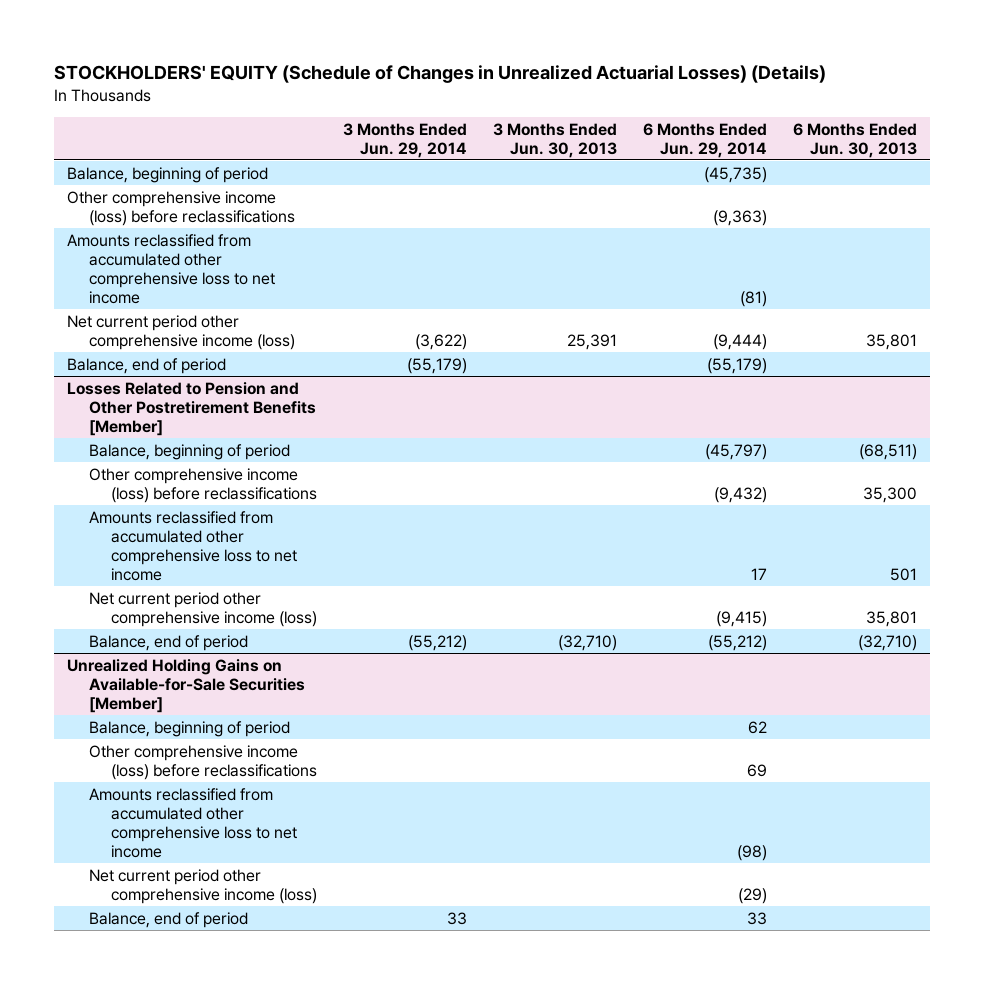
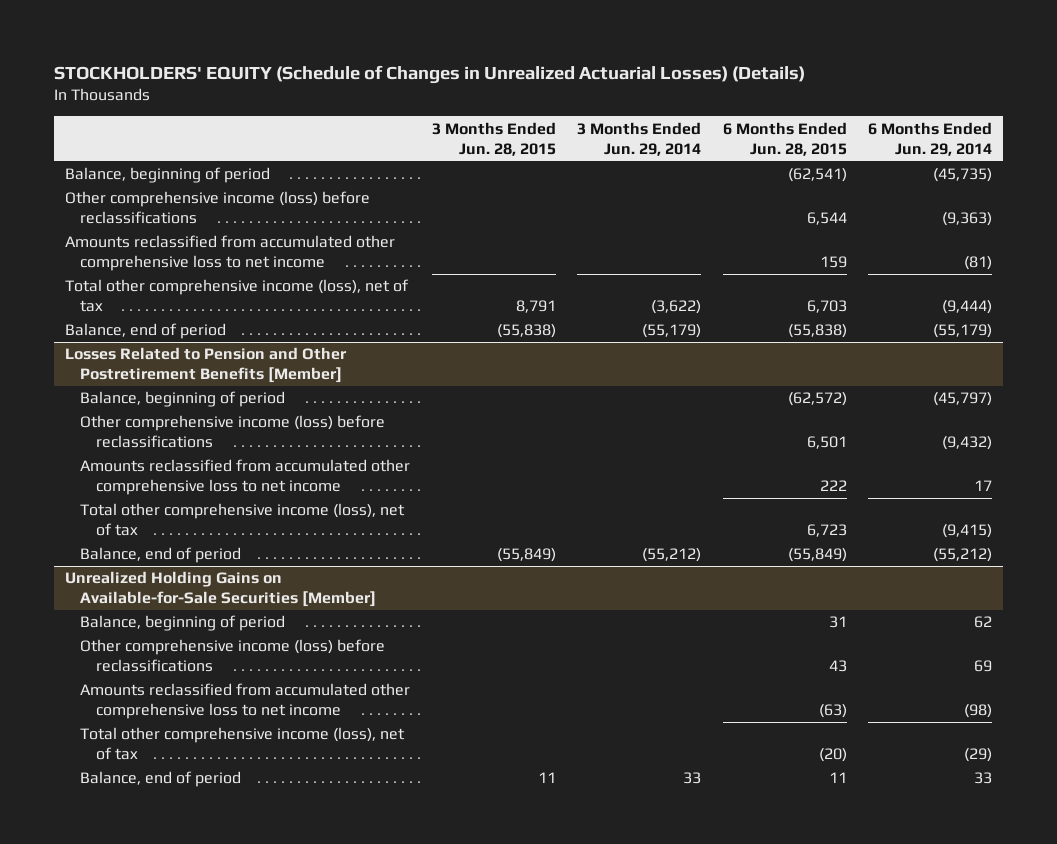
[493,122,618,158] 3 Months Ended Jun. 30, 2013 -> none
[792,122,917,158] 6 Months Ended Jun. 30, 2013 -> none
none -> [431,121,556,156] 3 Months Ended Jun. 28, 2015
none -> [722,121,847,156] 6 Months Ended Jun. 28, 2015
[67,314,296,350] Net current period other comprehensive income (loss) -> [64,279,409,313] Total other comprehensive income (loss), net of tax
[89,591,318,627] Net current period other comprehensive income (loss) -> [80,503,406,537] Total other comprehensive income (loss), net of tax
[89,868,318,904] Net current period other comprehensive income (loss) -> [80,727,406,761] Total other comprehensive income (loss), net of tax

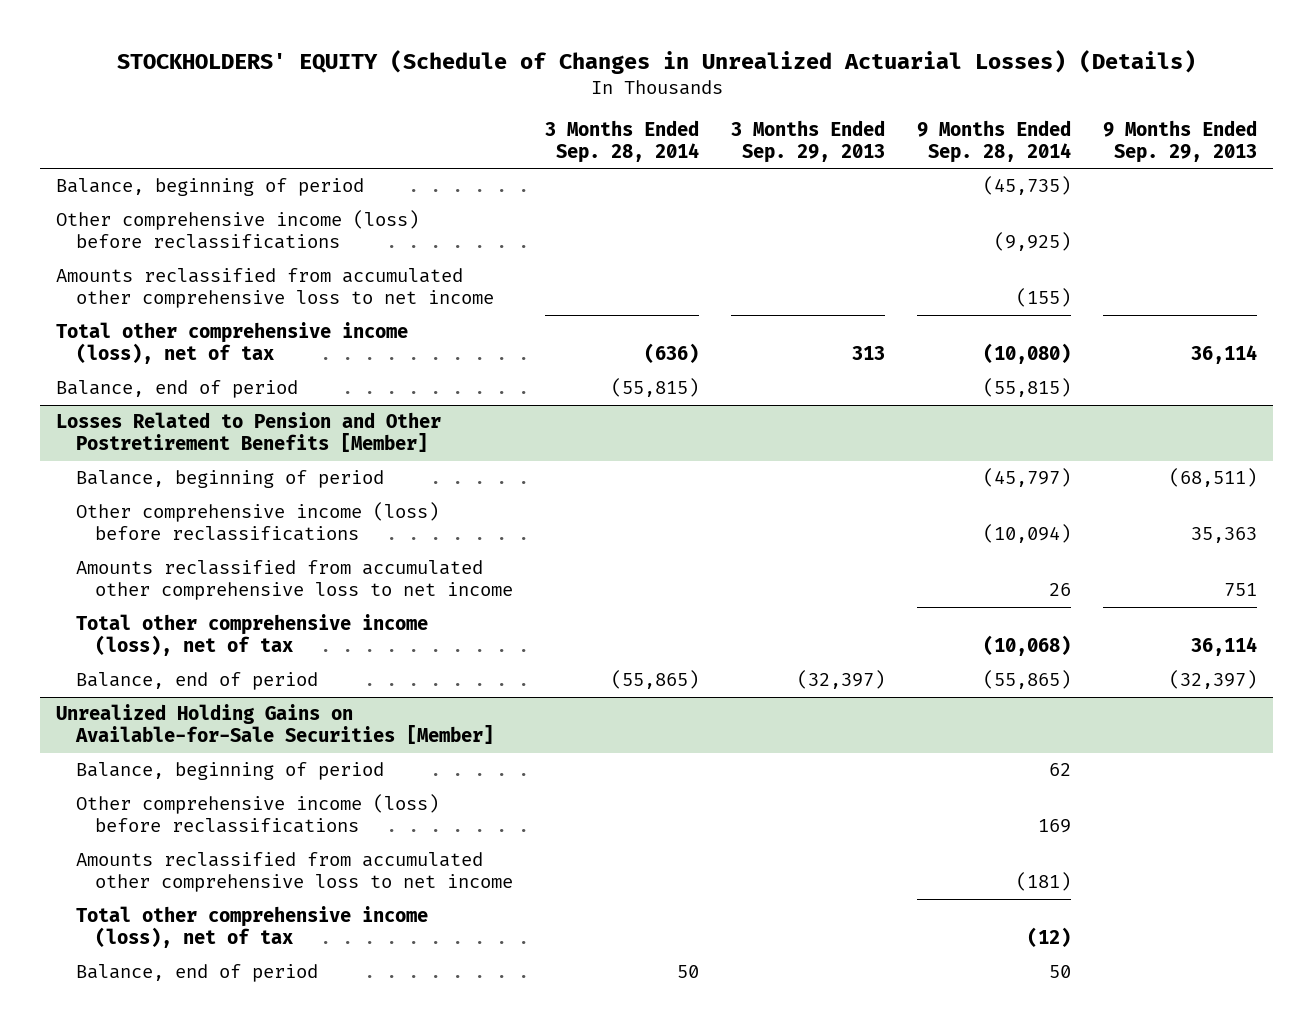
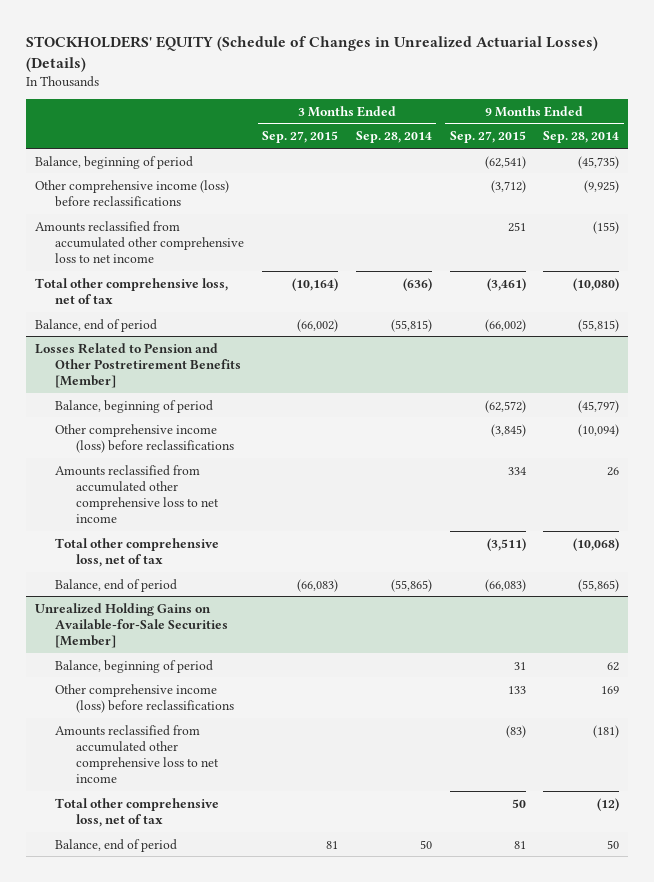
[731,119,886,163] 3 Months Ended Sep. 29, 2013 -> none
[1103,119,1258,163] 9 Months Ended Sep. 29, 2013 -> none
none -> [262,131,339,144] Sep. 27, 2015
none -> [449,131,526,144] Sep. 27, 2015
[56,322,409,365] Total other comprehensive income (loss), net of tax -> [34,277,228,304] Total other comprehensive loss, net of tax
[75,614,428,657] Total other comprehensive income (loss), net of tax -> [55,537,220,567] Total other comprehensive loss, net of tax
[75,906,428,949] Total other comprehensive income (loss), net of tax -> [55,797,220,827] Total other comprehensive loss, net of tax

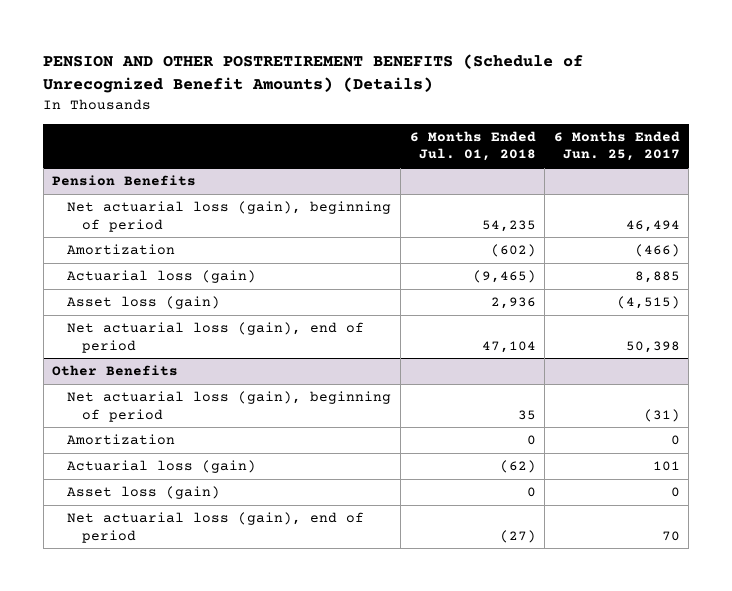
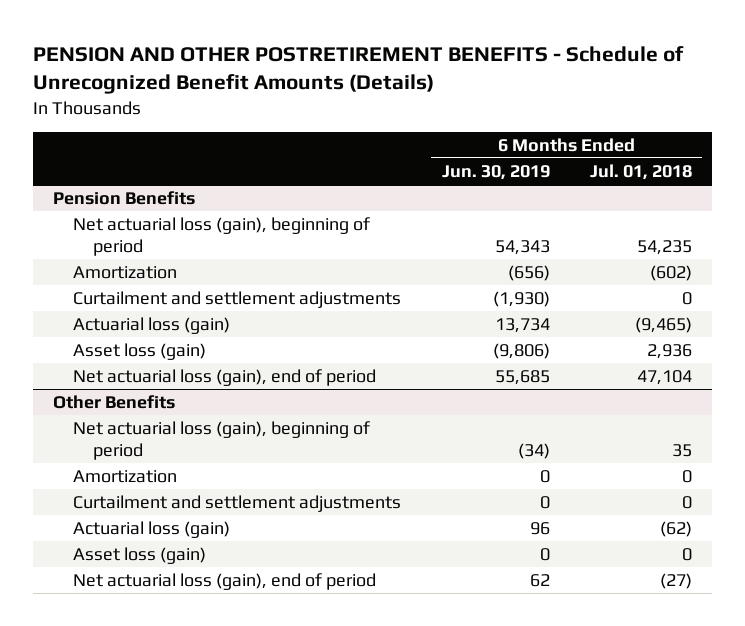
[43,54,584,94] PENSION AND OTHER POSTRETIREMENT BENEFITS (Schedule of Unrecognized Benefit Amounts) (Details) -> [32,45,684,95] PENSION AND OTHER POSTRETIREMENT BENEFITS - Schedule of Unrecognized Benefit Amounts (Details)
[553,131,680,162] 6 Months Ended Jun. 25, 2017 -> none
none -> [441,165,550,181] Jun. 30, 2019
none -> [73,291,402,309] Curtailment and settlement adjustments
none -> [73,495,402,513] Curtailment and settlement adjustments

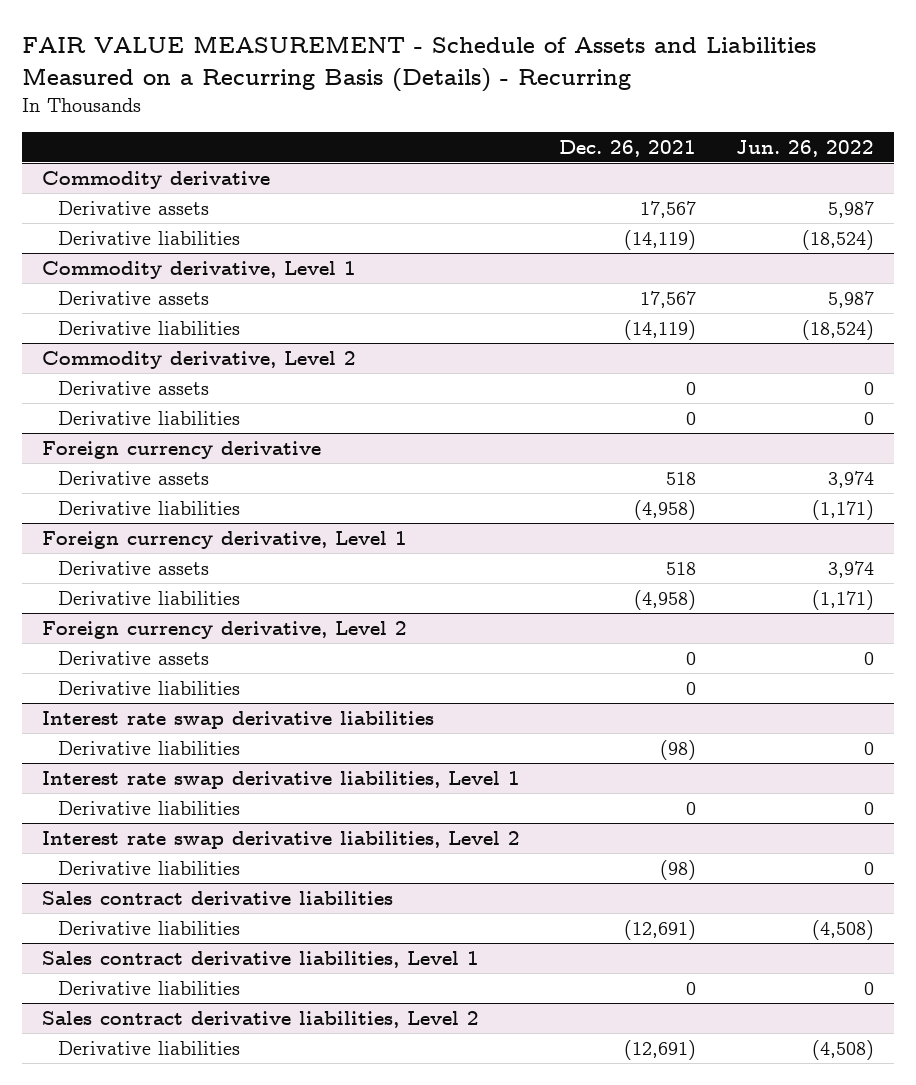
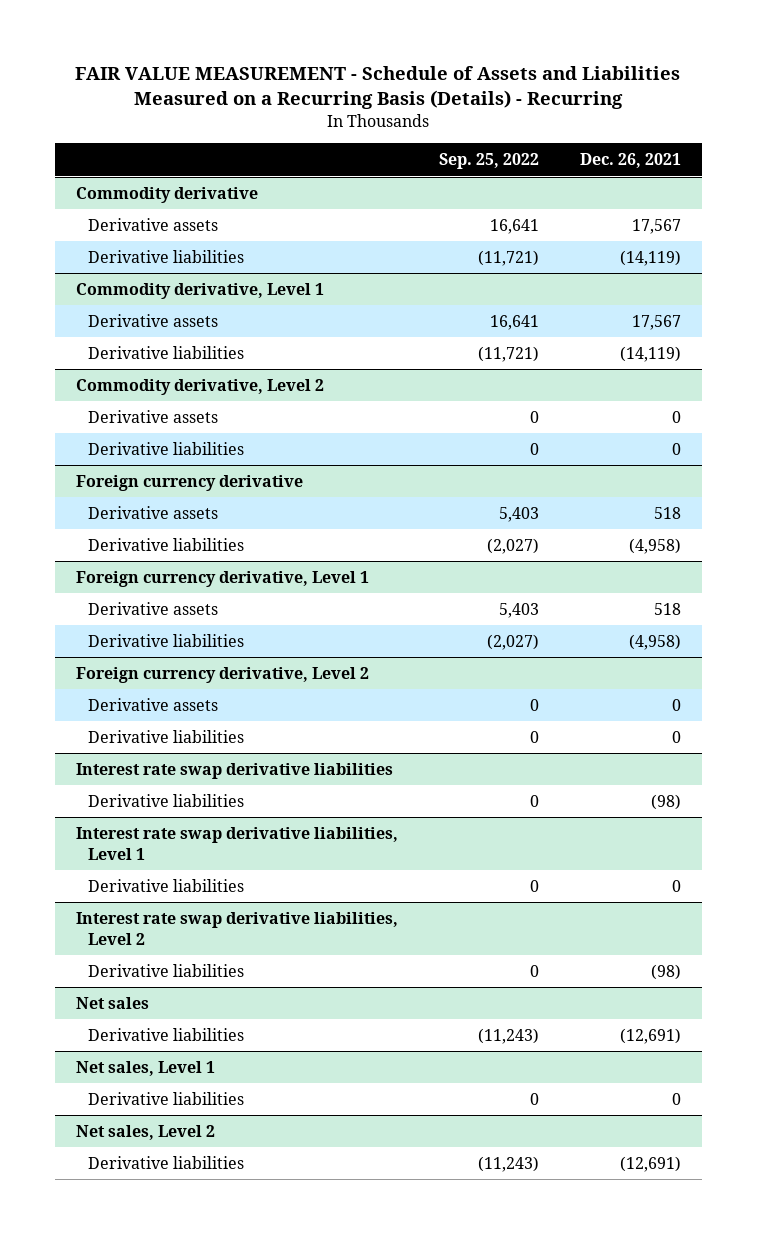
[735,140,874,158] Jun. 26, 2022 -> none
none -> [438,153,539,170] Sep. 25, 2022
[41,890,393,905] Sales contract derivative liabilities -> [75,997,149,1010] Net sales
[41,950,479,968] Sales contract derivative liabilities, Level 1 -> none
none -> [75,1061,215,1077] Net sales, Level 1
[41,1010,479,1028] Sales contract derivative liabilities, Level 2 -> none
none -> [75,1125,215,1141] Net sales, Level 2

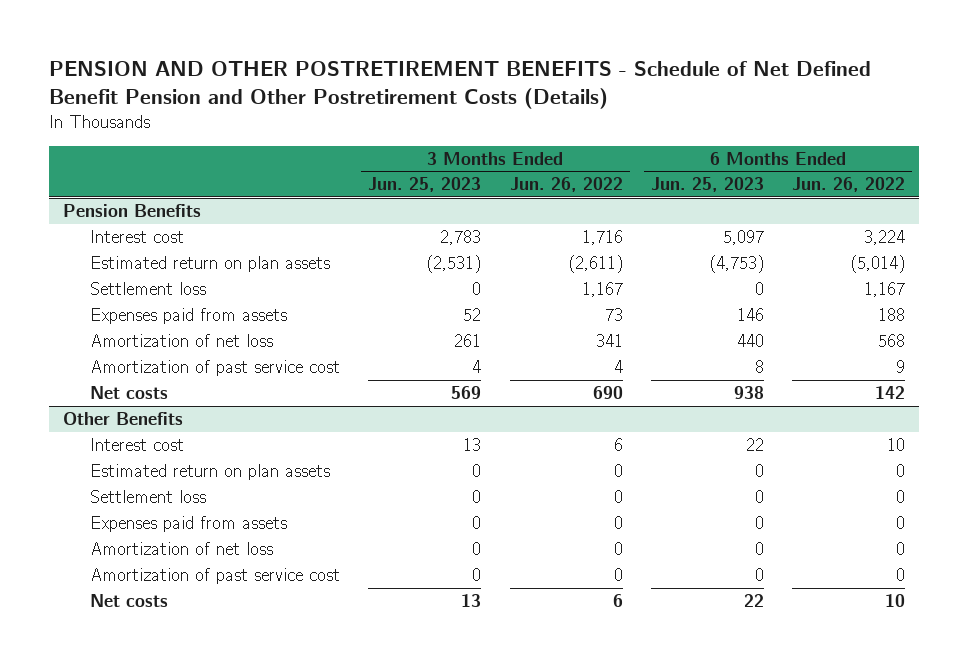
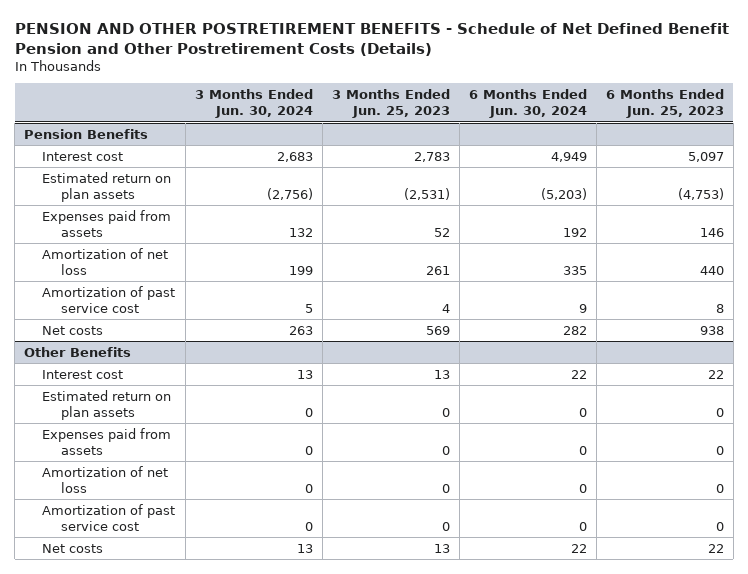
[509,177,623,193] Jun. 26, 2022 -> none
[792,177,906,193] Jun. 26, 2022 -> none
none -> [194,89,313,119] 3 Months Ended Jun. 30, 2024
none -> [468,89,587,119] 6 Months Ended Jun. 30, 2024
[89,281,206,295] Settlement loss -> none
[89,489,206,503] Settlement loss -> none

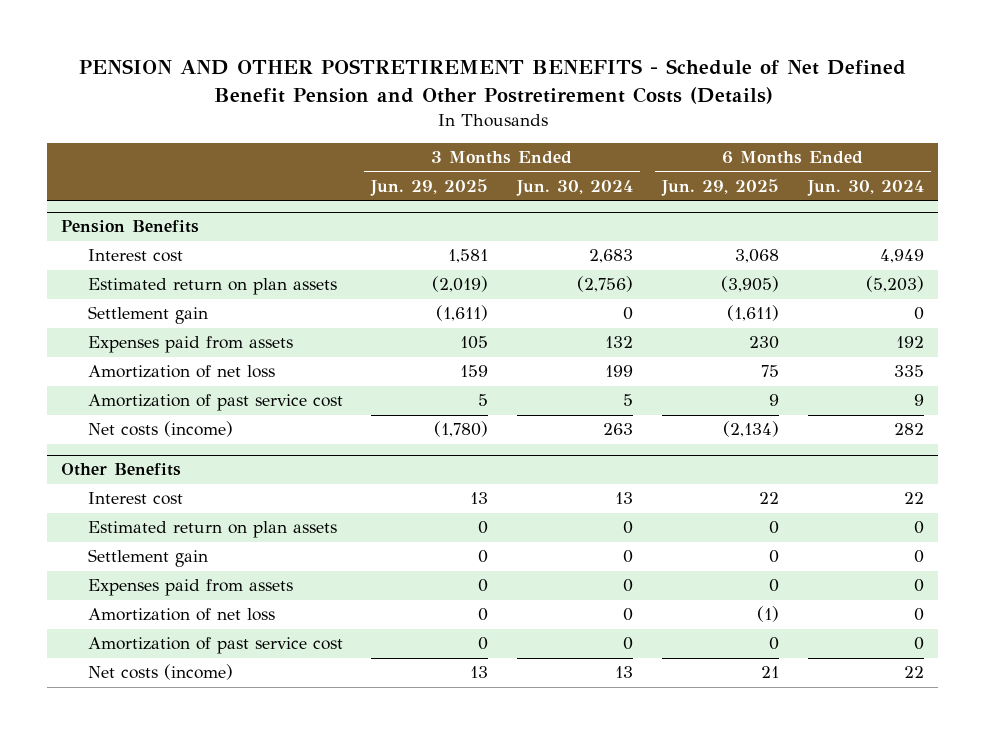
[331,89,450,119] 3 Months Ended Jun. 25, 2023 -> none
[605,89,724,119] 6 Months Ended Jun. 25, 2023 -> none
none -> [370,179,489,197] Jun. 29, 2025
none -> [661,179,780,197] Jun. 29, 2025
none -> [87,306,208,325] Settlement gain
[42,325,104,335] Net costs -> [87,421,233,438] Net costs (income)
none -> [87,549,208,568] Settlement gain
[42,543,104,553] Net costs -> [87,664,233,681] Net costs (income)

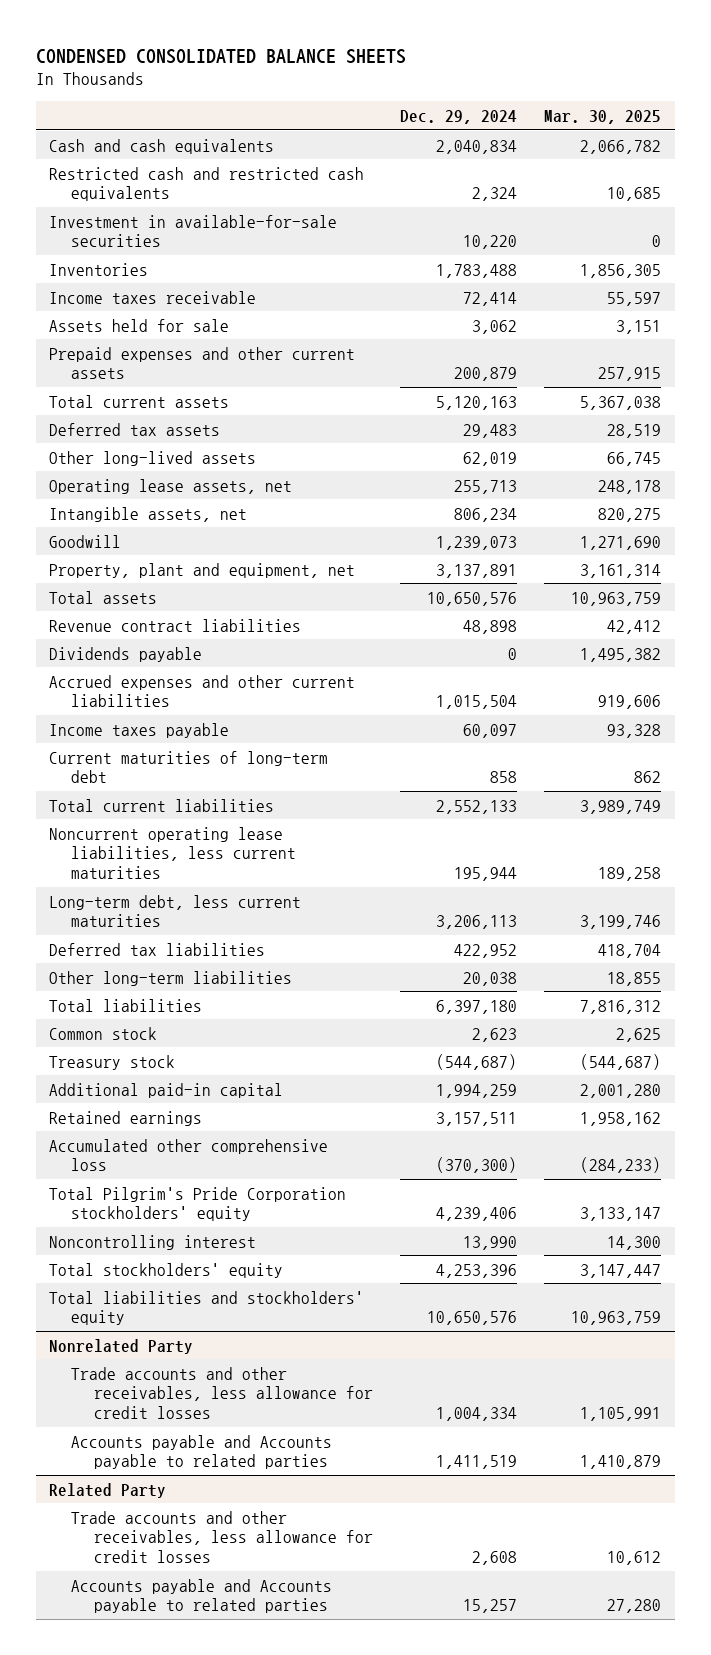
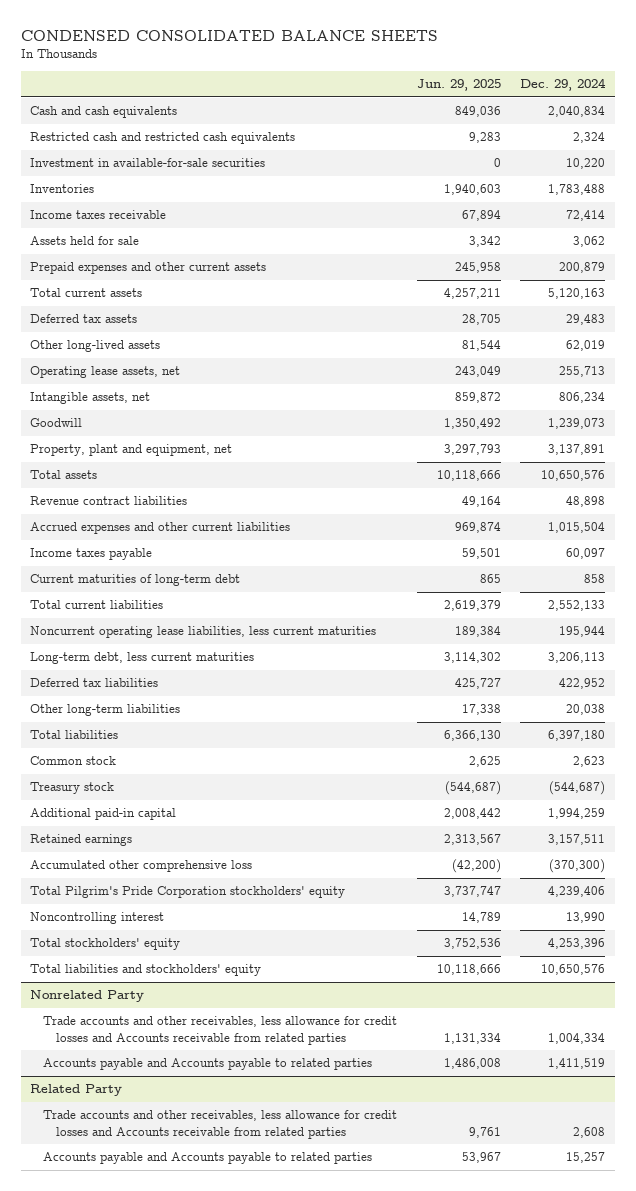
[544,109,662,124] Mar. 30, 2025 -> none
none -> [416,79,501,92] Jun. 29, 2025
[49,646,203,662] Dividends payable -> none
[71,1366,373,1420] Trade accounts and other receivables, less allowance for credit losses -> [43,1016,398,1045] Trade accounts and other receivables, less allowance for credit losses and Accounts receivable from related parties
[71,1510,373,1564] Trade accounts and other receivables, less allowance for credit losses -> [43,1110,398,1139] Trade accounts and other receivables, less allowance for credit losses and Accounts receivable from related parties

